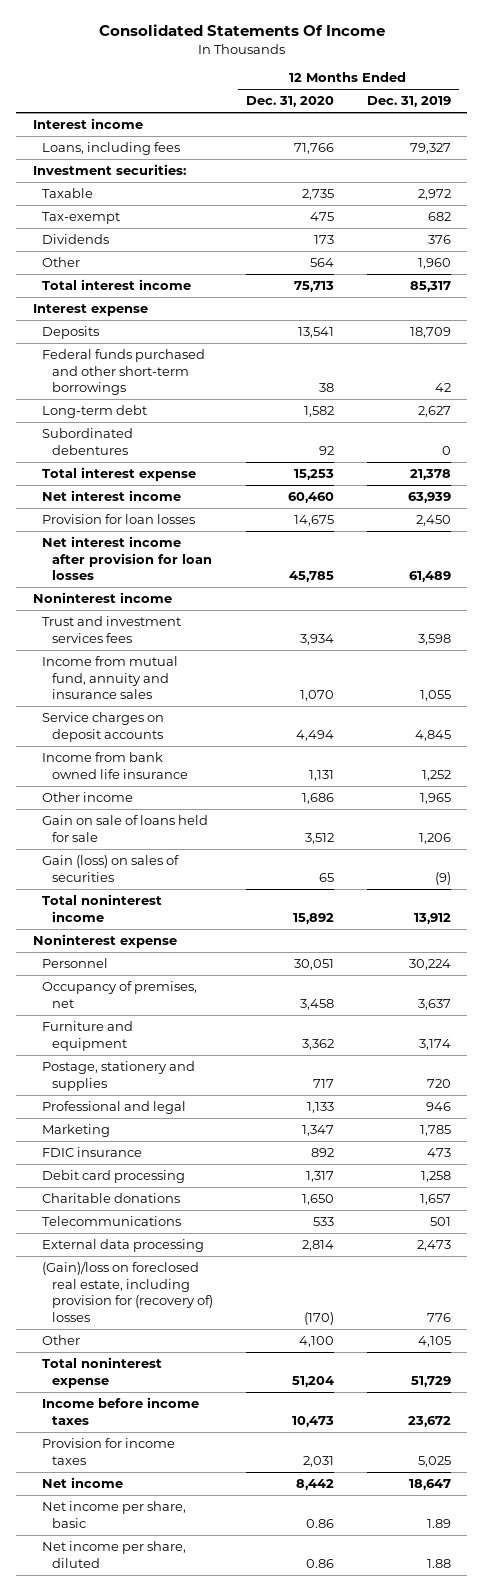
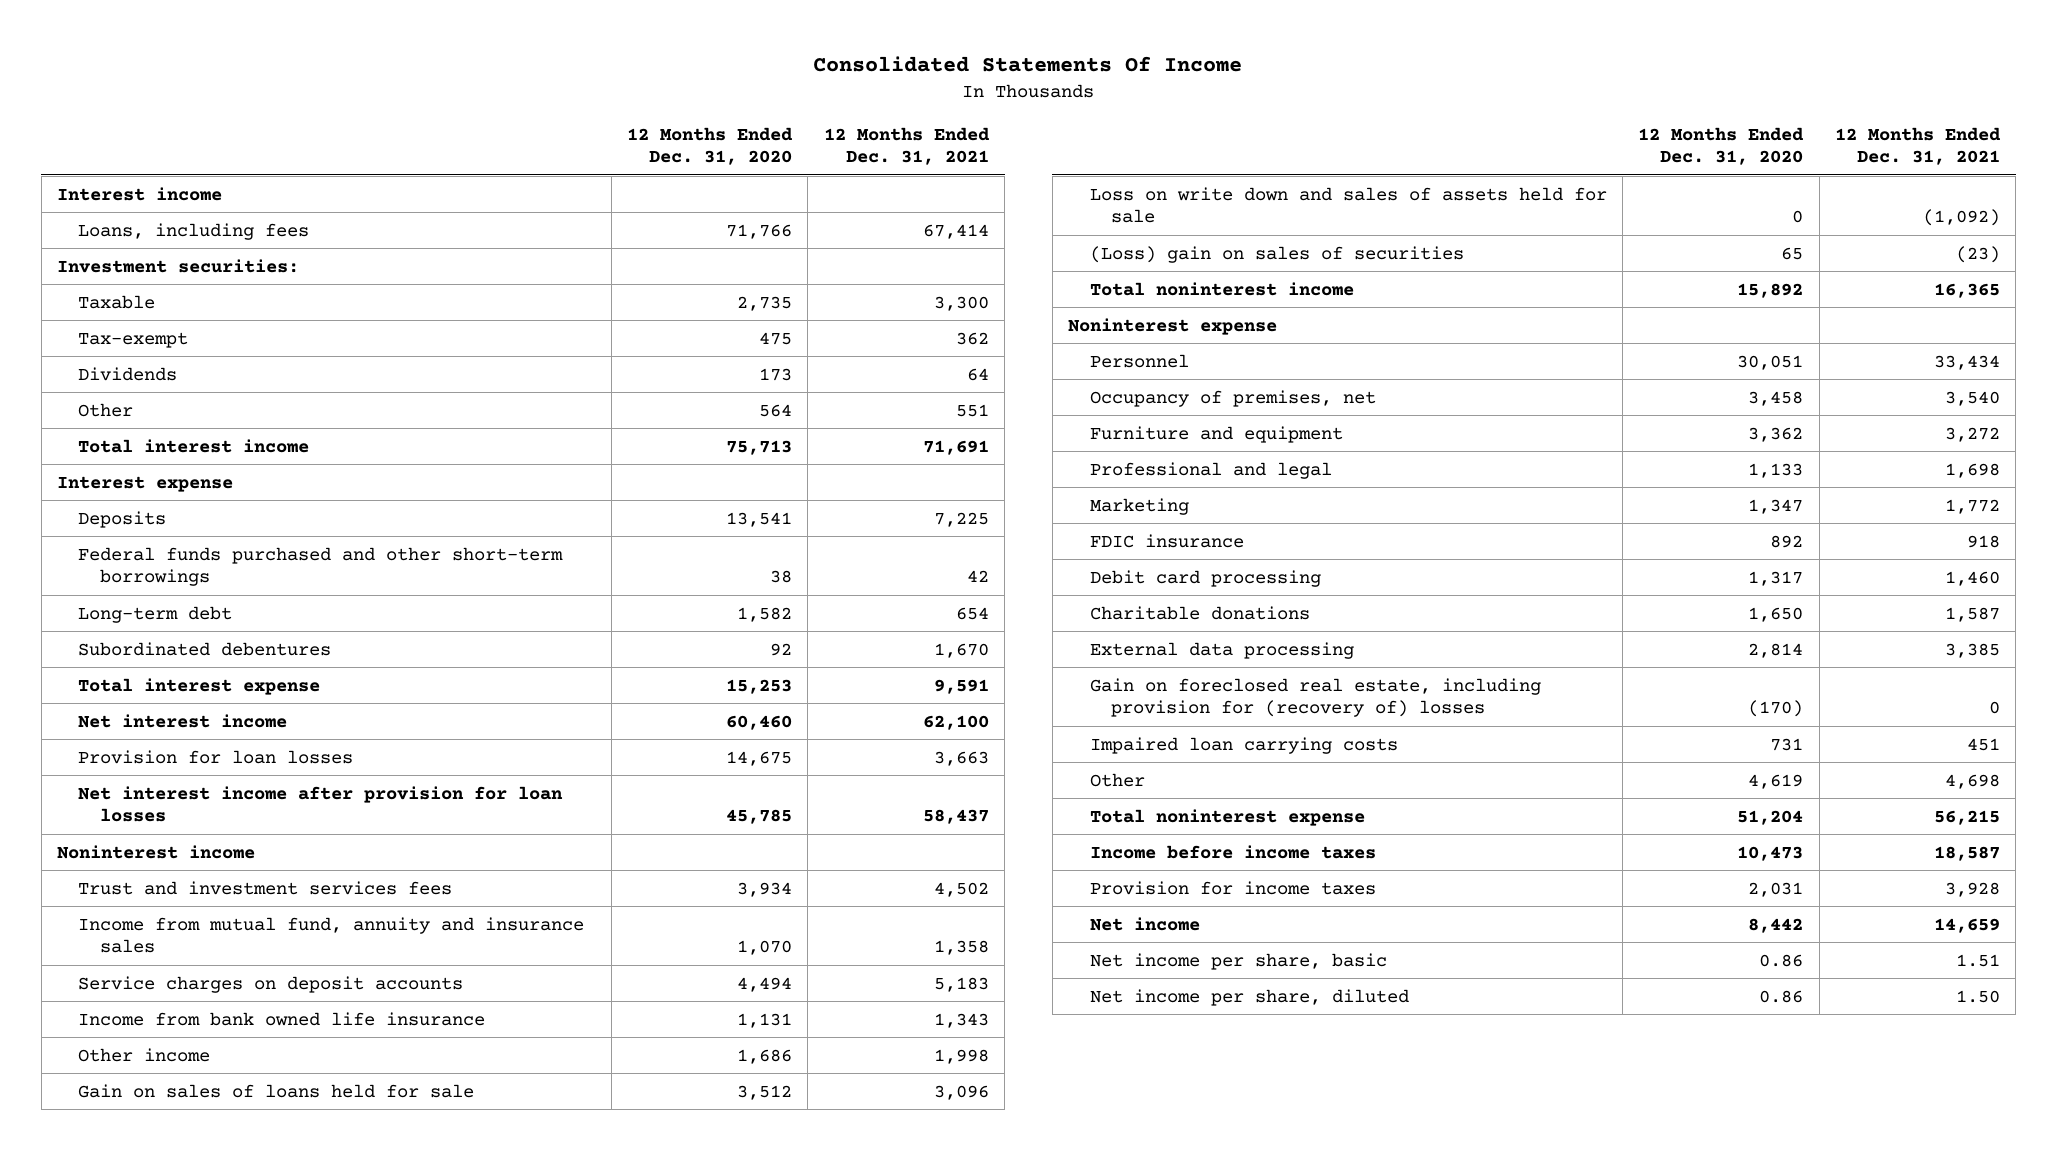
[366,96,451,108] Dec. 31, 2019 -> none
none -> [823,126,990,166] 12 Months Ended Dec. 31, 2021
[42,814,209,842] Gain on sale of loans held for sale -> [78,1083,475,1098] Gain on sales of loans held for sale
none -> [1089,186,1607,224] Loss on write down and sales of assets held for sale
[42,854,180,882] Gain (loss) on sales of securities -> [1089,245,1464,263] (Loss) gain on sales of securities
[42,1060,196,1091] Postage, stationery and supplies -> none
[42,1215,182,1226] Telecommunications -> none
[42,1260,214,1322] (Gain)/loss on foreclosed real estate, including provision for (recovery of) losses -> [1089,677,1541,718] Gain on foreclosed real estate, including provision for (recovery of) losses
none -> [1089,736,1398,754] Impaired loan carrying costs
[298,1335,334,1347] 4,100 -> [1748,773,1804,789] 4,619

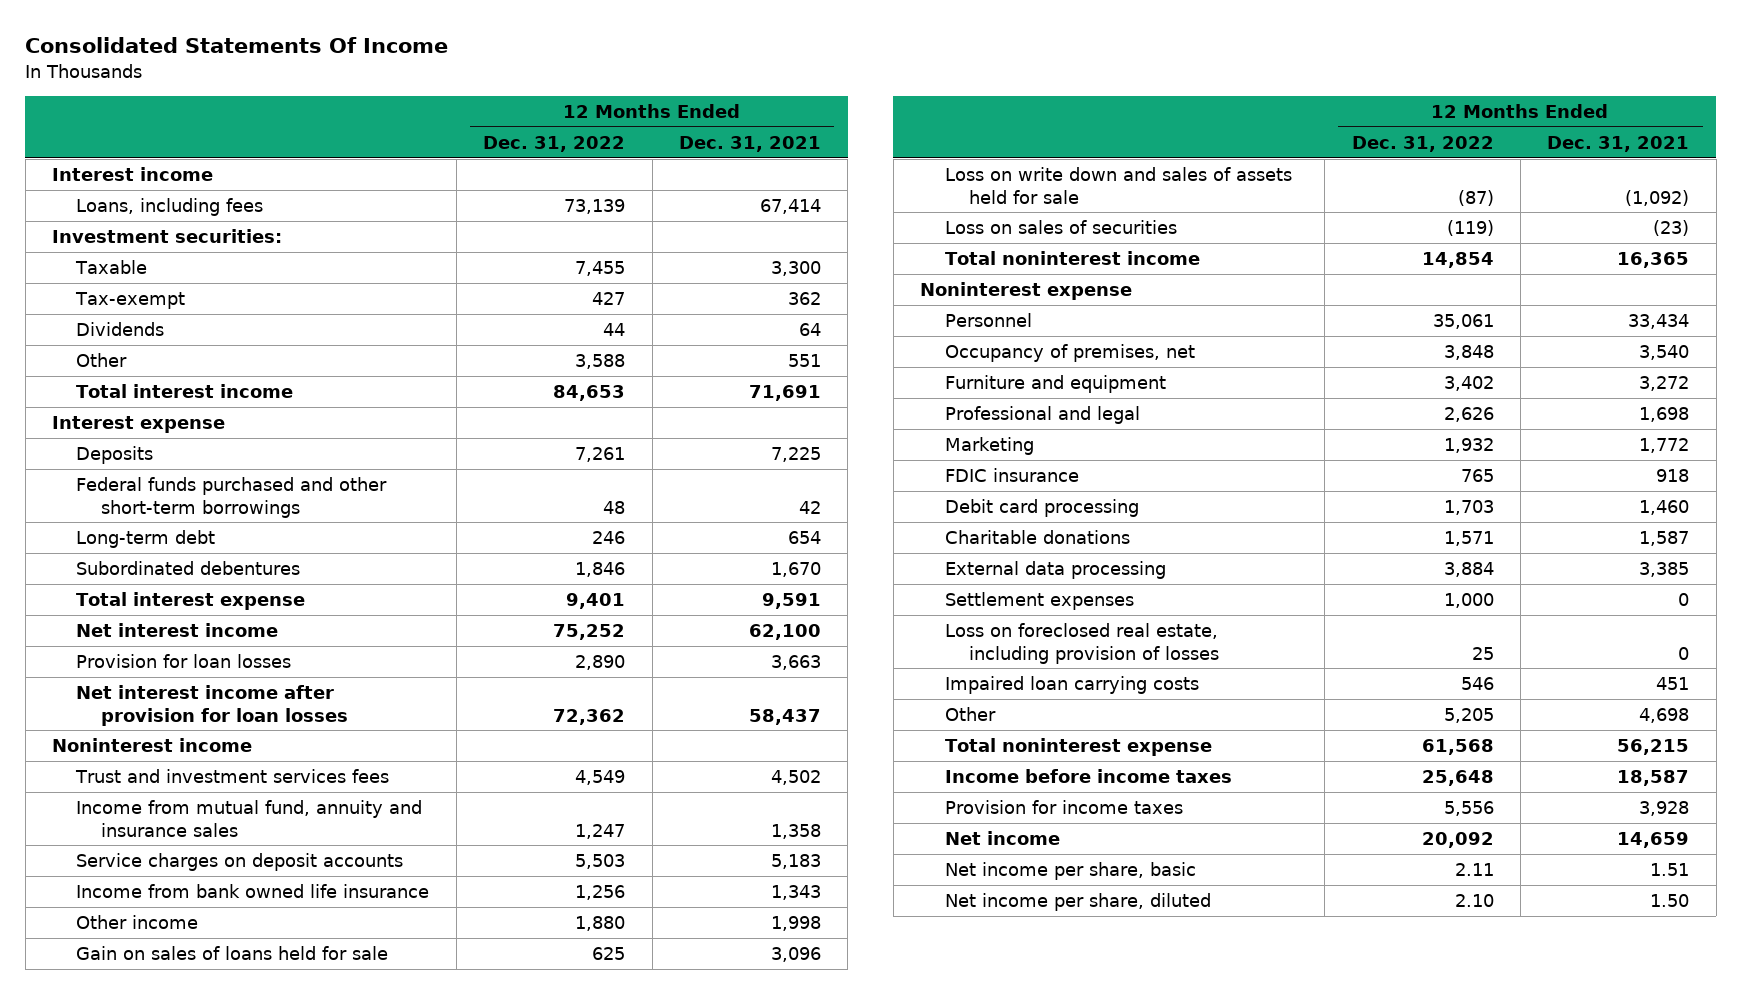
[627,126,794,166] 12 Months Ended Dec. 31, 2020 -> none
none -> [483,135,626,152] Dec. 31, 2022
[1089,245,1464,263] (Loss) gain on sales of securities -> [944,220,1177,235] Loss on sales of securities
none -> [944,592,1134,611] Settlement expenses
[1089,677,1541,718] Gain on foreclosed real estate, including provision for (recovery of) losses -> [944,623,1220,664] Loss on foreclosed real estate, including provision of losses

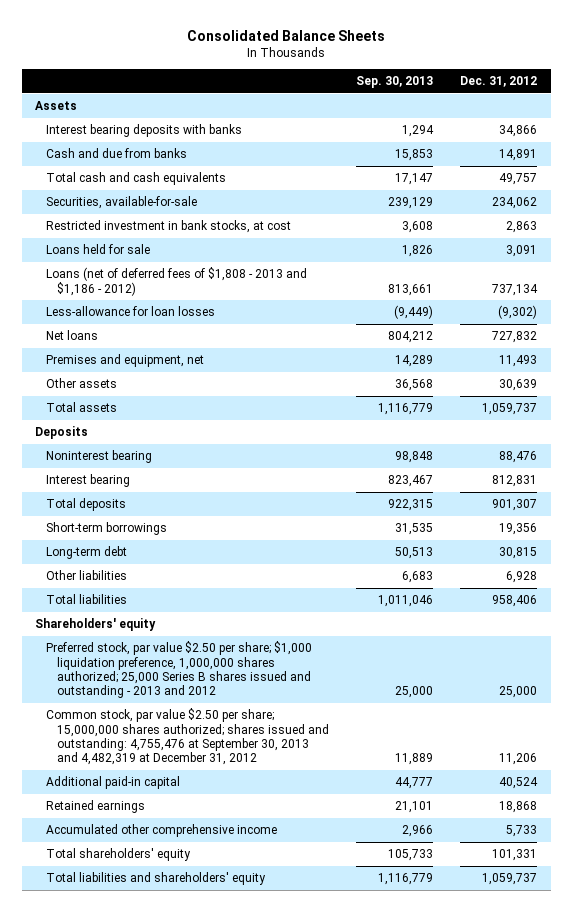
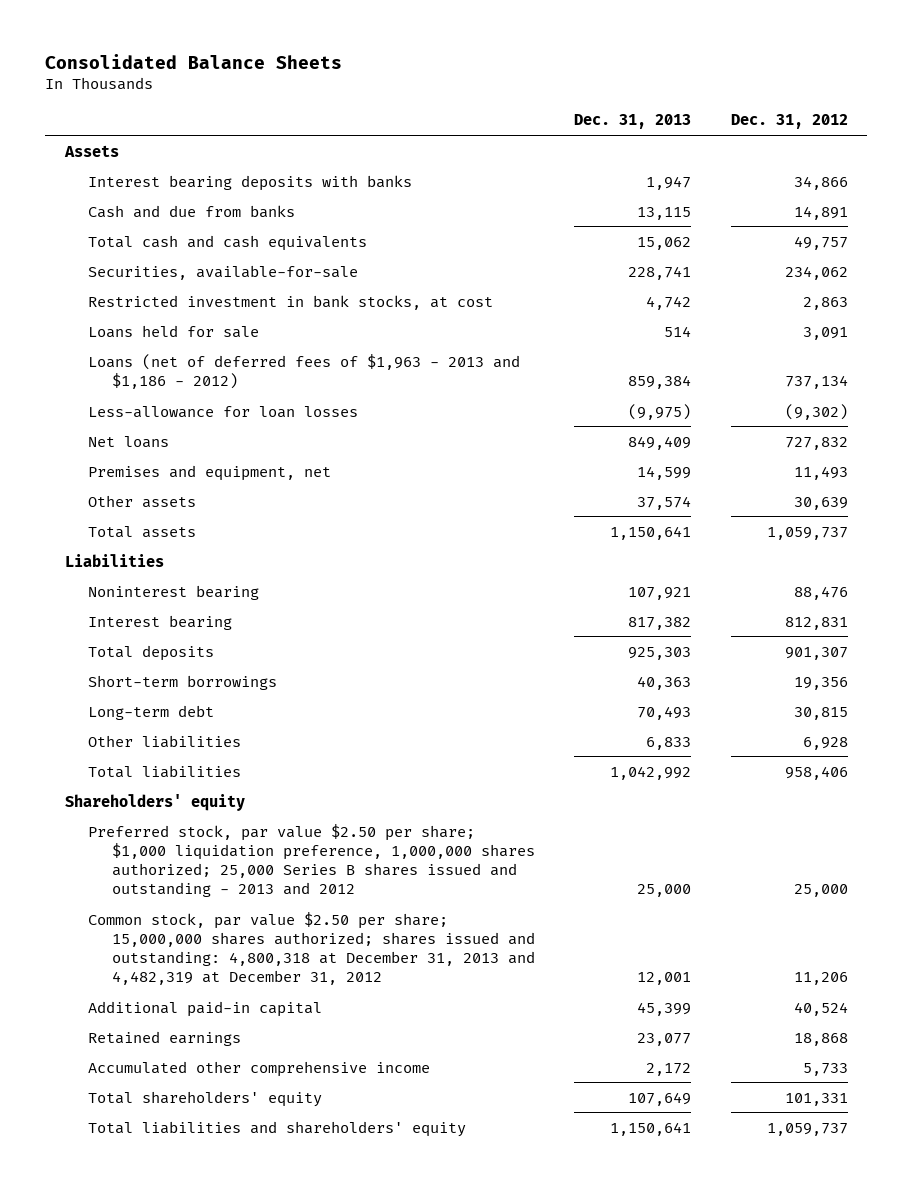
[355,76,433,89] Sep. 30, 2013 -> none
none -> [574,114,692,130] Dec. 31, 2013
[45,267,307,296] Loans (net of deferred fees of $1,808 - 2013 and $1,186 - 2012) -> [88,353,521,389] Loans (net of deferred fees of $1,963 - 2013 and $1,186 - 2012)
[35,426,89,440] Deposits -> none
none -> [65,553,165,567] Liabilities
[45,708,329,766] Common stock, par value $2.50 per share; 15,000,000 shares authorized; shares issued and outstanding: 4,755,476 at September 30, 2013 and 4,482,319 at December 31, 2012 -> [88,911,535,986] Common stock, par value $2.50 per share; 15,000,000 shares authorized; shares issued and outstanding: 4,800,318 at December 31, 2013 and 4,482,319 at December 31, 2012

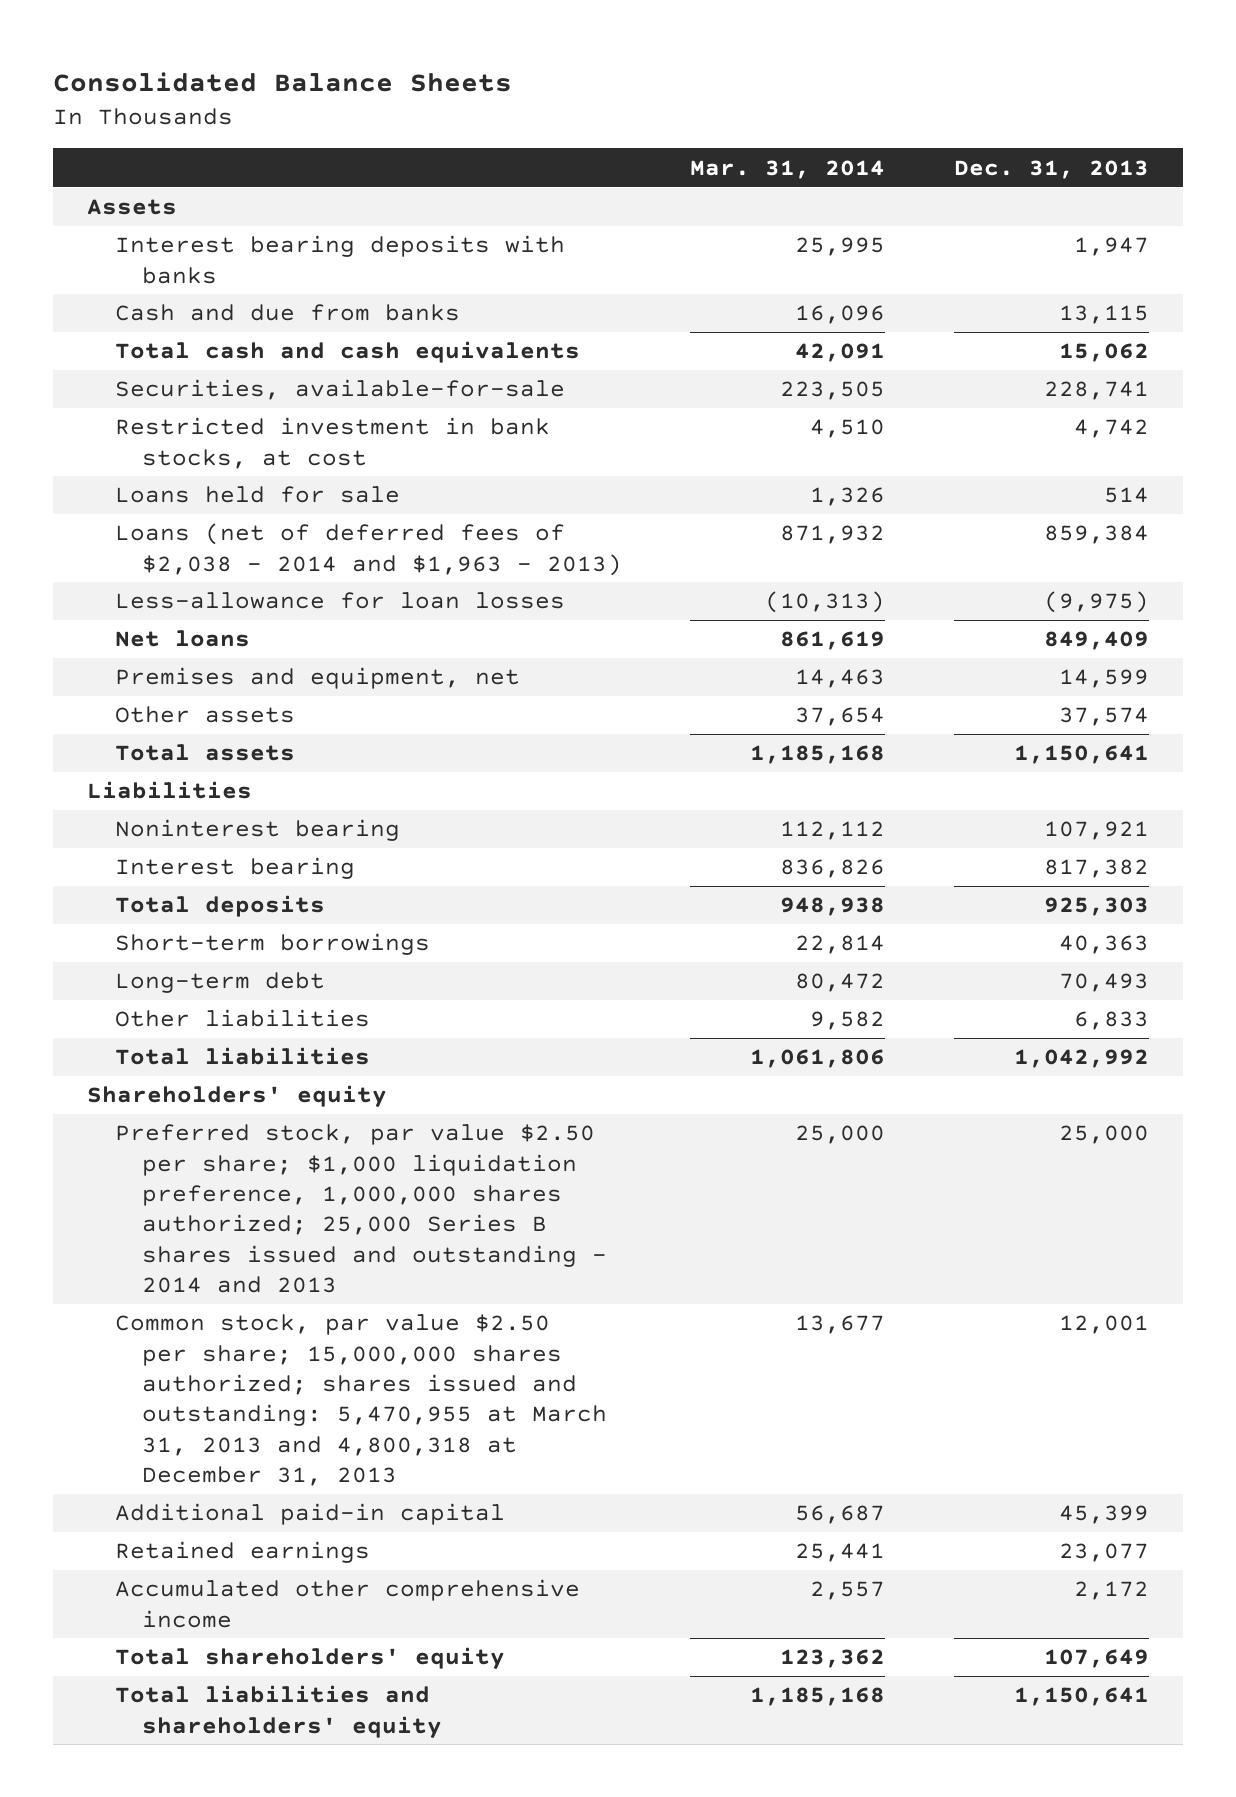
[730,114,848,130] Dec. 31, 2012 -> none
none -> [690,159,886,179] Mar. 31, 2014
[88,353,521,389] Loans (net of deferred fees of $1,963 - 2013 and $1,186 - 2012) -> [114,523,622,576] Loans (net of deferred fees of $2,038 - 2014 and $1,963 - 2013)
[88,823,535,898] Preferred stock, par value $2.50 per share; $1,000 liquidation preference, 1,000,000 shares authorized; 25,000 Series B shares issued and outstanding - 2013 and 2012 -> [114,1124,607,1293] Preferred stock, par value $2.50 per share; $1,000 liquidation preference, 1,000,000 shares authorized; 25,000 Series B shares issued and outstanding - 2014 and 2013
[88,911,535,986] Common stock, par value $2.50 per share; 15,000,000 shares authorized; shares issued and outstanding: 4,800,318 at December 31, 2013 and 4,482,319 at December 31, 2012 -> [114,1314,607,1486] Common stock, par value $2.50 per share; 15,000,000 shares authorized; shares issued and outstanding: 5,470,955 at March 31, 2013 and 4,800,318 at December 31, 2013

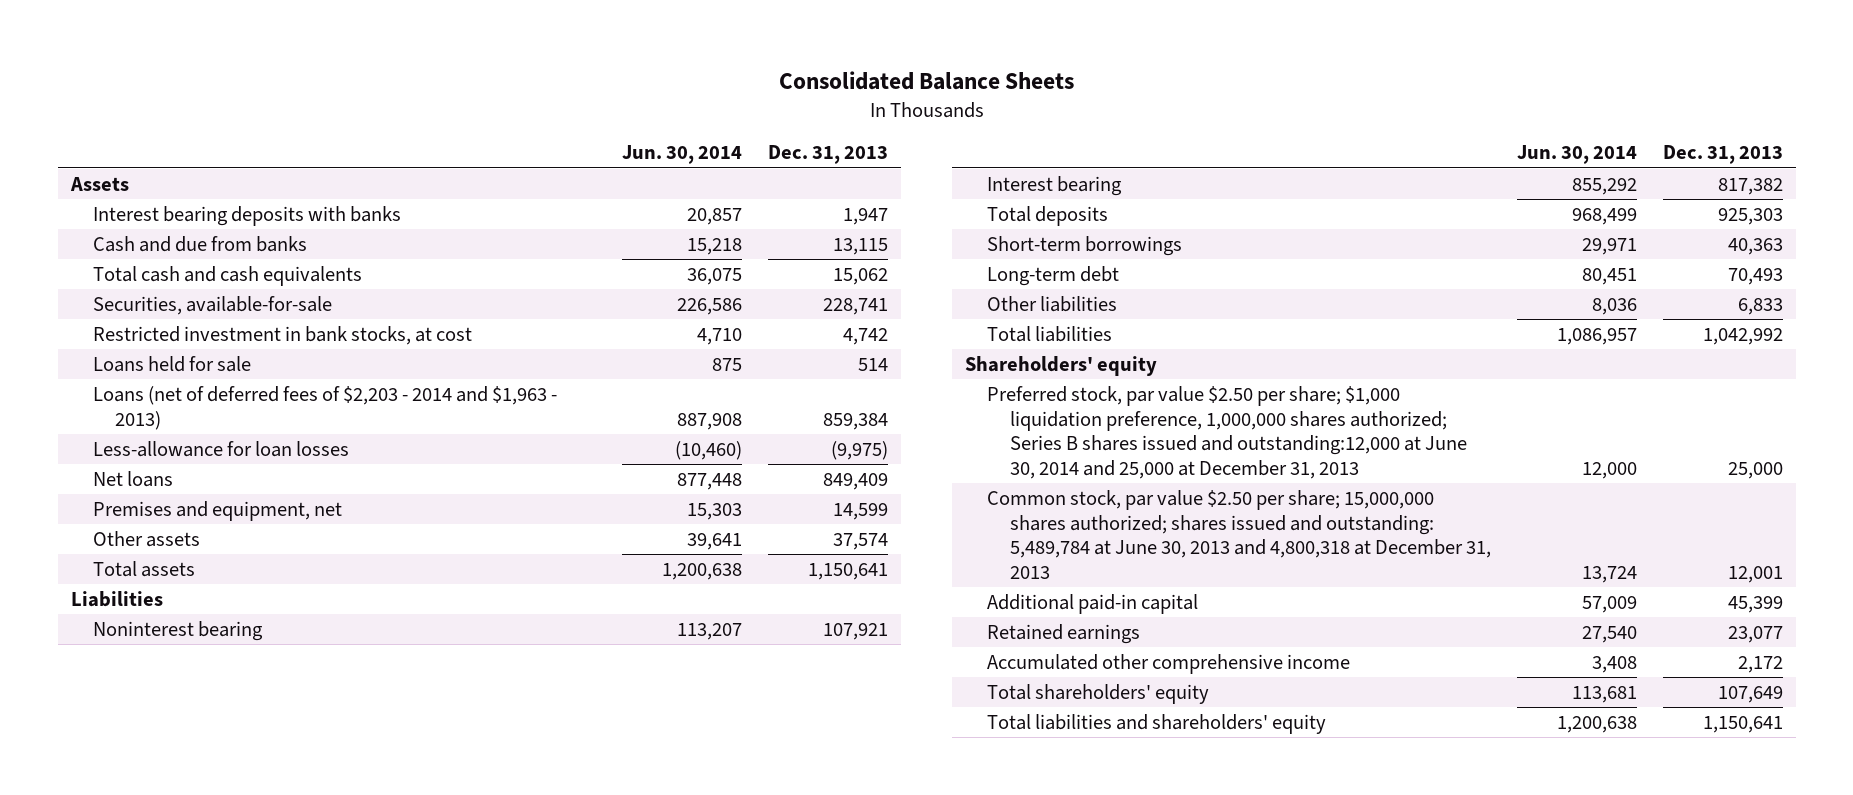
[690,159,886,179] Mar. 31, 2014 -> none
none -> [621,145,742,165] Jun. 30, 2014
[114,523,622,576] Loans (net of deferred fees of $2,038 - 2014 and $1,963 - 2013) -> [92,386,557,430] Loans (net of deferred fees of $2,203 - 2014 and $1,963 - 2013)
[114,1124,607,1293] Preferred stock, par value $2.50 per share; $1,000 liquidation preference, 1,000,000 shares authorized; 25,000 Series B shares issued and outstanding - 2014 and 2013 -> [987,386,1467,479] Preferred stock, par value $2.50 per share; $1,000 liquidation preference, 1,000,000 shares authorized; Series B shares issued and outstanding:12,000 at June 30, 2014 and 25,000 at December 31, 2013
[114,1314,607,1486] Common stock, par value $2.50 per share; 15,000,000 shares authorized; shares issued and outstanding: 5,470,955 at March 31, 2013 and 4,800,318 at December 31, 2013 -> [987,490,1491,579] Common stock, par value $2.50 per share; 15,000,000 shares authorized; shares issued and outstanding: 5,489,784 at June 30, 2013 and 4,800,318 at December 31, 2013

